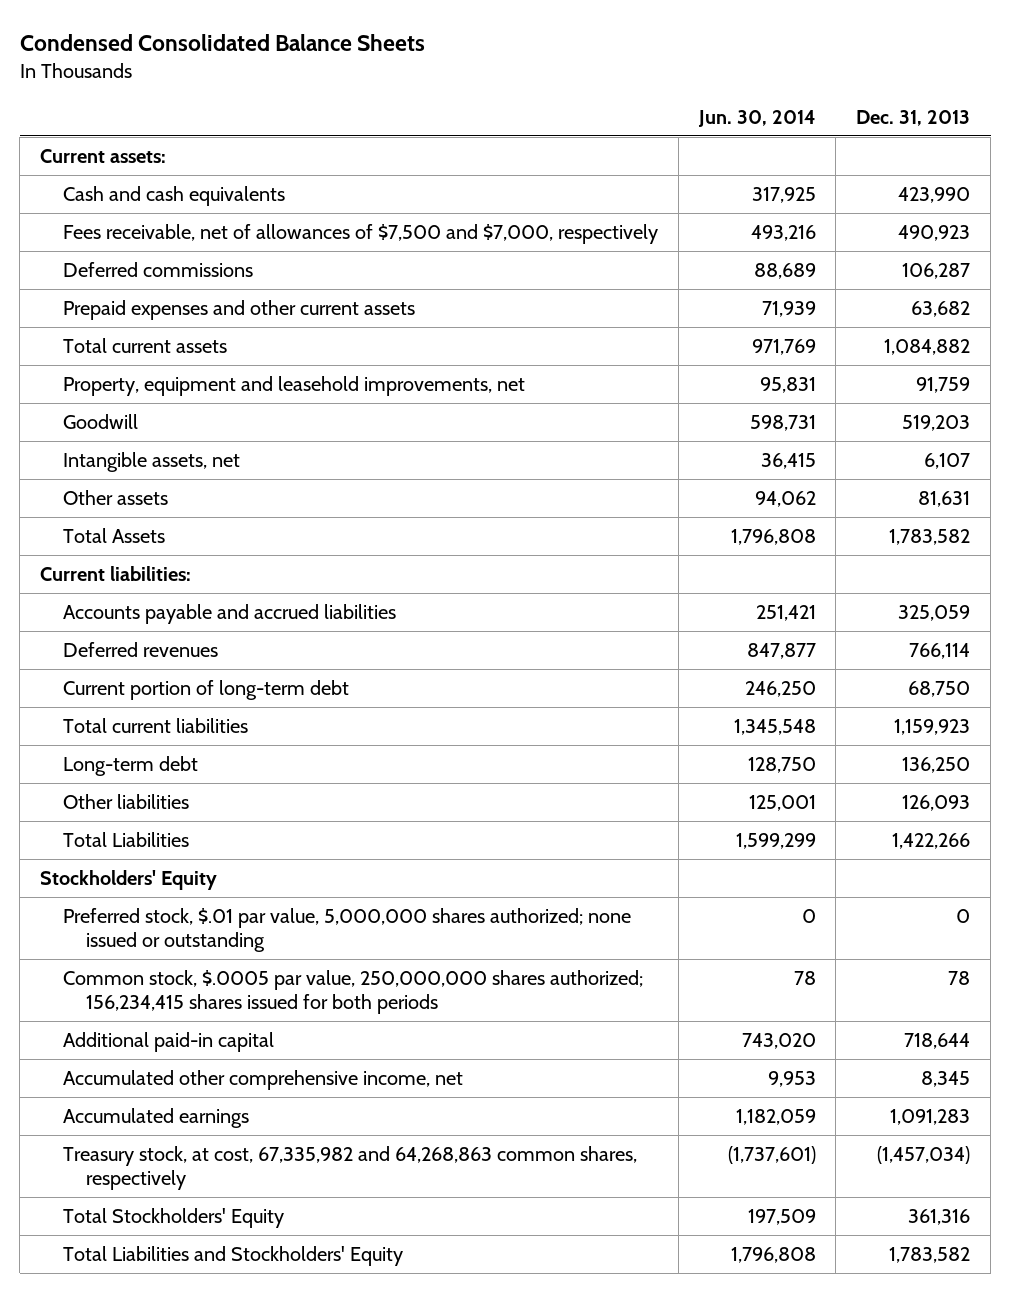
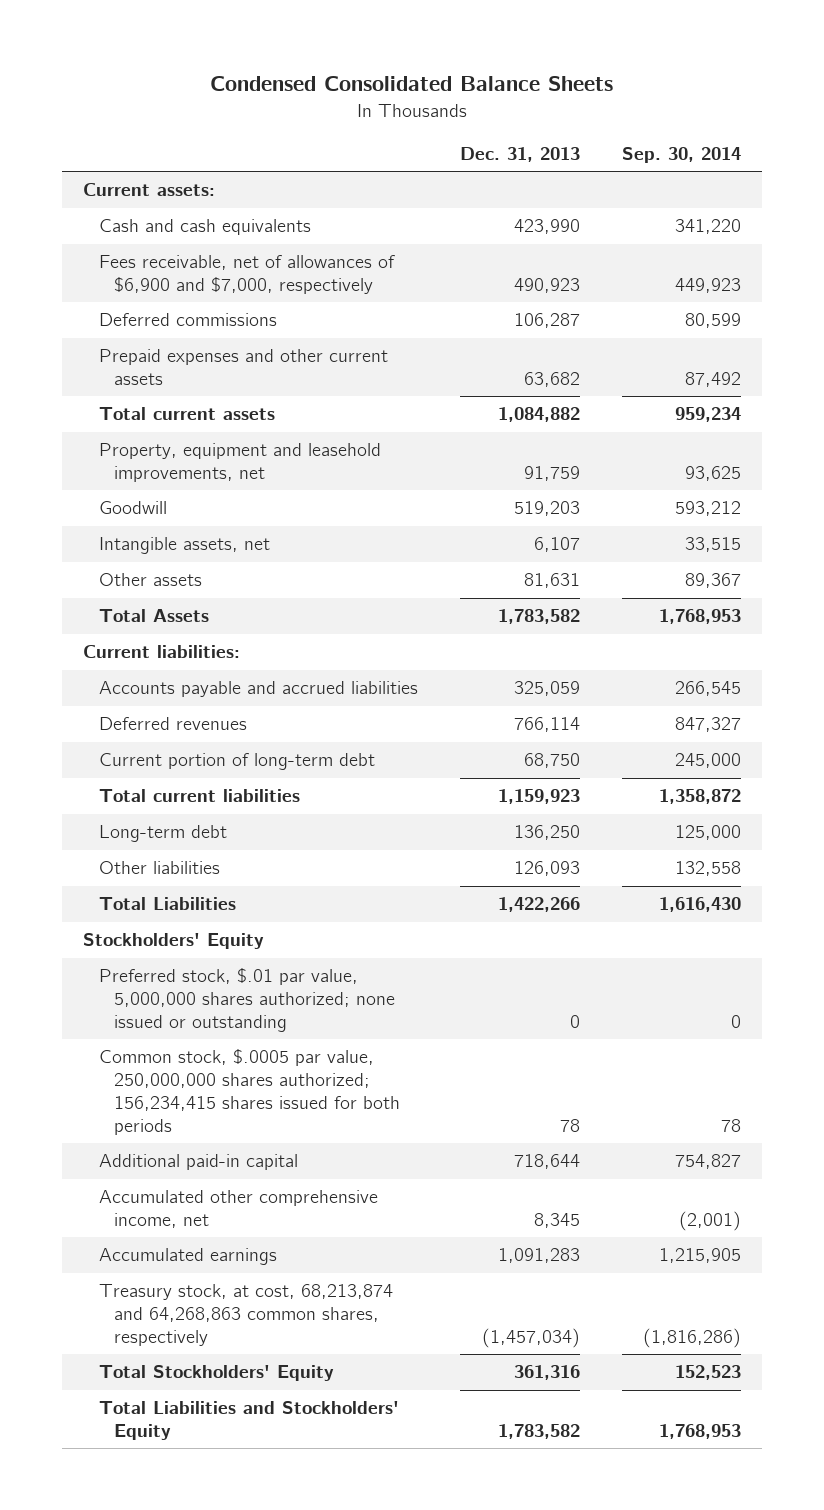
[697,109,816,127] Jun. 30, 2014 -> none
none -> [621,146,741,163] Sep. 30, 2014
[63,224,659,245] Fees receivable, net of allowances of $7,500 and $7,000, respectively -> [98,255,395,295] Fees receivable, net of allowances of $6,900 and $7,000, respectively
[63,1146,638,1190] Treasury stock, at cost, 67,335,982 and 64,268,863 common shares, respectively -> [98,1284,393,1346] Treasury stock, at cost, 68,213,874 and 64,268,863 common shares, respectively

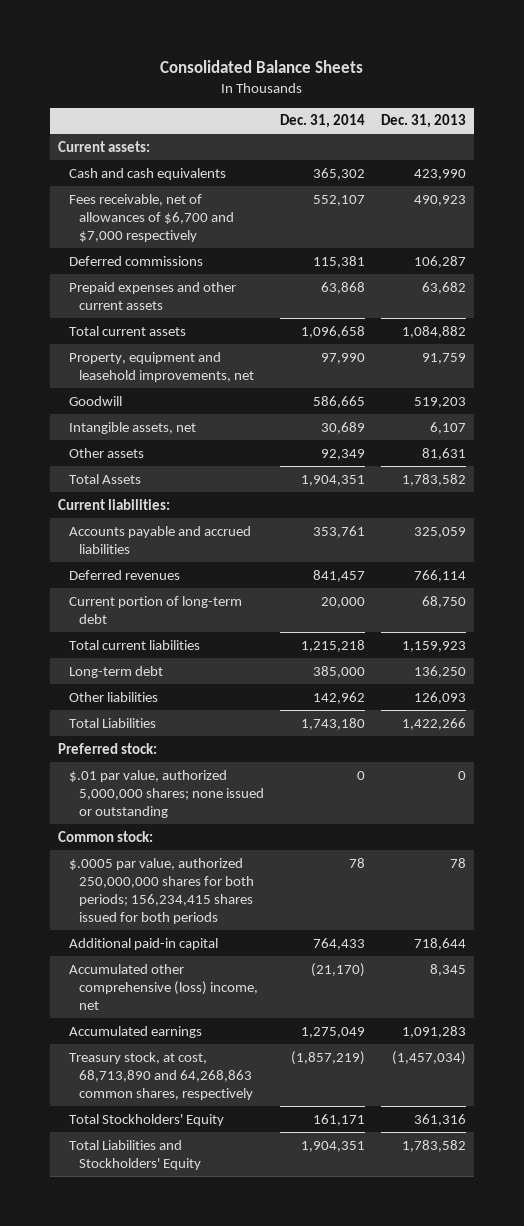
[209,76,613,92] Condensed Consolidated Balance Sheets -> [160,60,364,74] Consolidated Balance Sheets
[621,146,741,163] Sep. 30, 2014 -> none
none -> [279,114,365,129] Dec. 31, 2014
[98,255,395,295] Fees receivable, net of allowances of $6,900 and $7,000, respectively -> [68,193,235,242] Fees receivable, net of allowances of $6,700 and $7,000 respectively
[83,933,265,950] Stockholders' Equity -> none
none -> [58,742,158,754] Preferred stock:
[98,968,396,1032] Preferred stock, $.01 par value, 5,000,000 shares authorized; none issued or outstanding -> [68,769,265,818] $.01 par value, authorized 5,000,000 shares; none issued or outstanding
none -> [58,830,154,842] Common stock:
[98,1049,401,1135] Common stock, $.0005 par value, 250,000,000 shares authorized; 156,234,415 shares issued for both periods -> [68,857,255,925] $.0005 par value, authorized 250,000,000 shares for both periods; 156,234,415 shares issued for both periods
[98,1190,378,1229] Accumulated other comprehensive income, net -> [68,963,259,1010] Accumulated other comprehensive (loss) income, net
[98,1284,393,1346] Treasury stock, at cost, 68,213,874 and 64,268,863 common shares, respectively -> [68,1051,254,1100] Treasury stock, at cost, 68,713,890 and 64,268,863 common shares, respectively

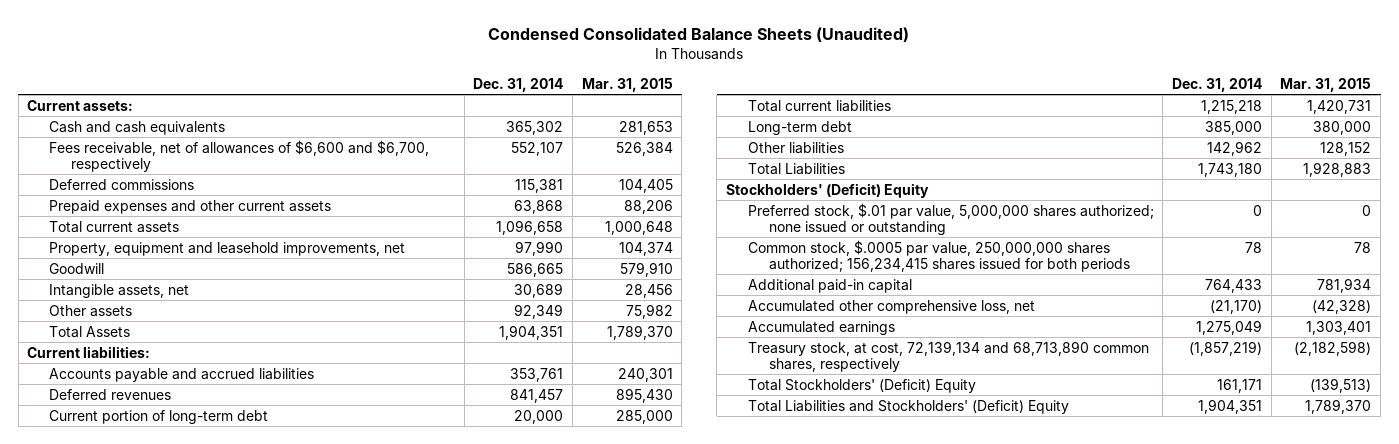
[160,60,364,74] Consolidated Balance Sheets -> [488,27,910,43] Condensed Consolidated Balance Sheets (Unaudited)
[380,114,466,129] Dec. 31, 2013 -> none
none -> [581,77,673,92] Mar. 31, 2015
[68,193,235,242] Fees receivable, net of allowances of $6,700 and $7,000 respectively -> [49,139,430,172] Fees receivable, net of allowances of $6,600 and $6,700, respectively
[58,742,158,754] Preferred stock: -> none
[58,830,154,842] Common stock: -> none
none -> [726,182,930,198] Stockholders' (Deficit) Equity
[68,769,265,818] $.01 par value, authorized 5,000,000 shares; none issued or outstanding -> [747,202,1154,235] Preferred stock, $.01 par value, 5,000,000 shares authorized; none issued or outstanding
[68,857,255,925] $.0005 par value, authorized 250,000,000 shares for both periods; 156,234,415 shares issued for both periods -> [747,239,1131,272] Common stock, $.0005 par value, 250,000,000 shares authorized; 156,234,415 shares issued for both periods
[68,963,259,1010] Accumulated other comprehensive (loss) income, net -> [747,299,1035,314] Accumulated other comprehensive loss, net
[68,1051,254,1100] Treasury stock, at cost, 68,713,890 and 64,268,863 common shares, respectively -> [747,340,1149,372] Treasury stock, at cost, 72,139,134 and 68,713,890 common shares, respectively
[68,1113,224,1126] Total Stockholders' Equity -> [747,378,976,393] Total Stockholders' (Deficit) Equity
[68,1139,202,1170] Total Liabilities and Stockholders' Equity -> [747,399,1069,414] Total Liabilities and Stockholders' (Deficit) Equity

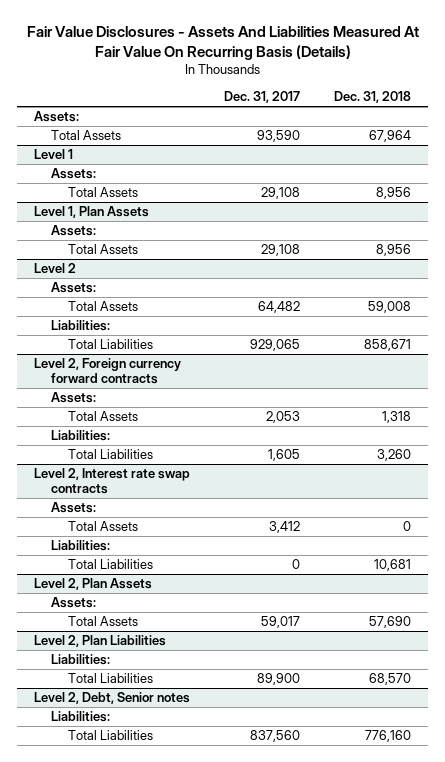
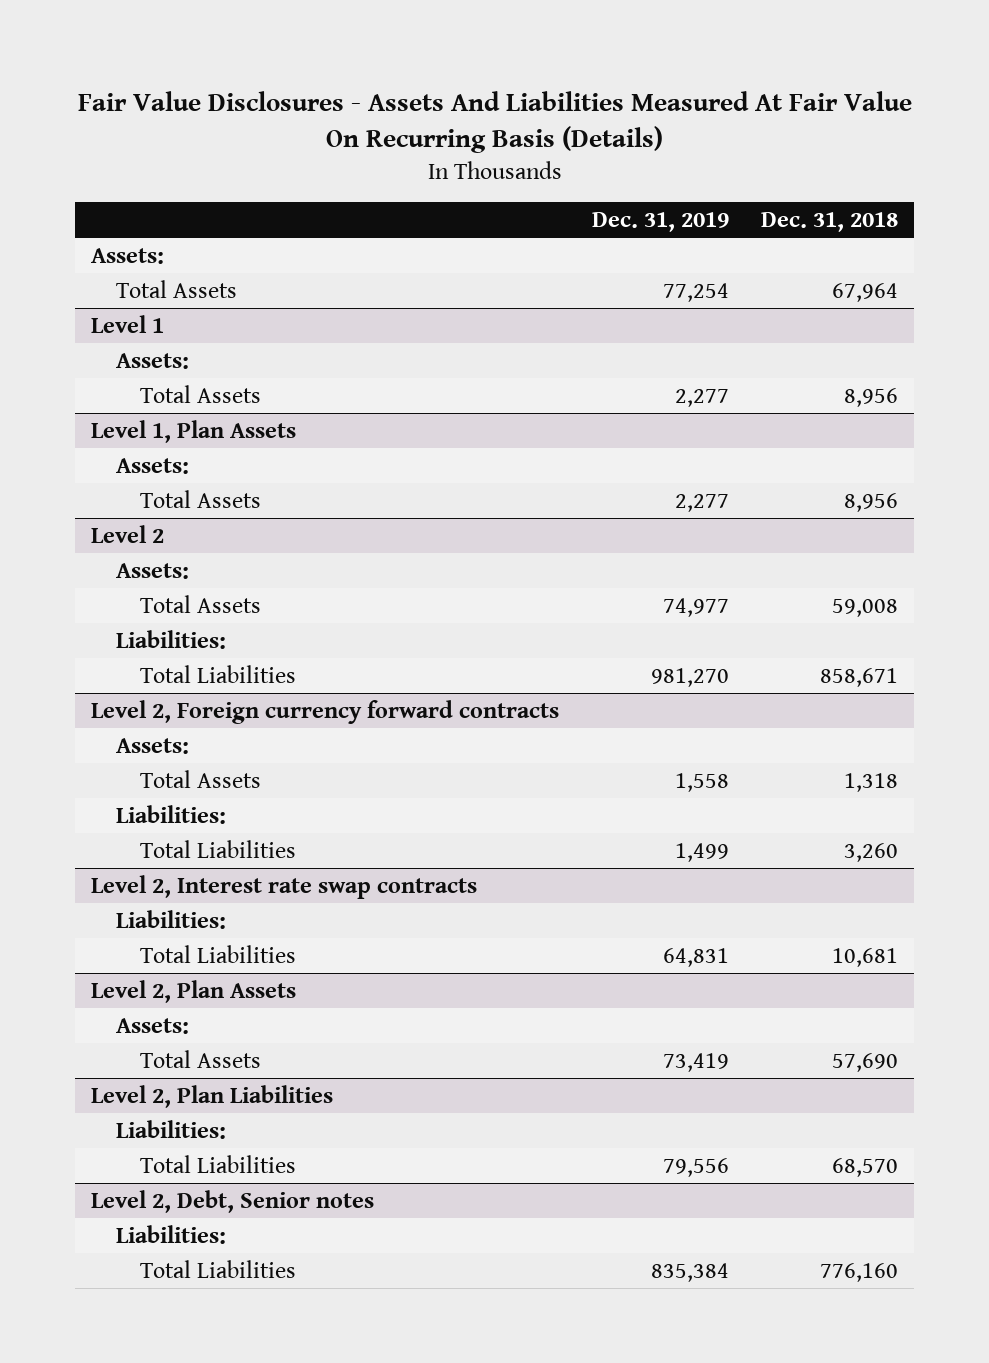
[224,91,301,104] Dec. 31, 2017 -> none
none -> [591,211,729,232] Dec. 31, 2019
[50,502,96,514] Assets: -> none
[67,521,138,532] Total Assets -> none

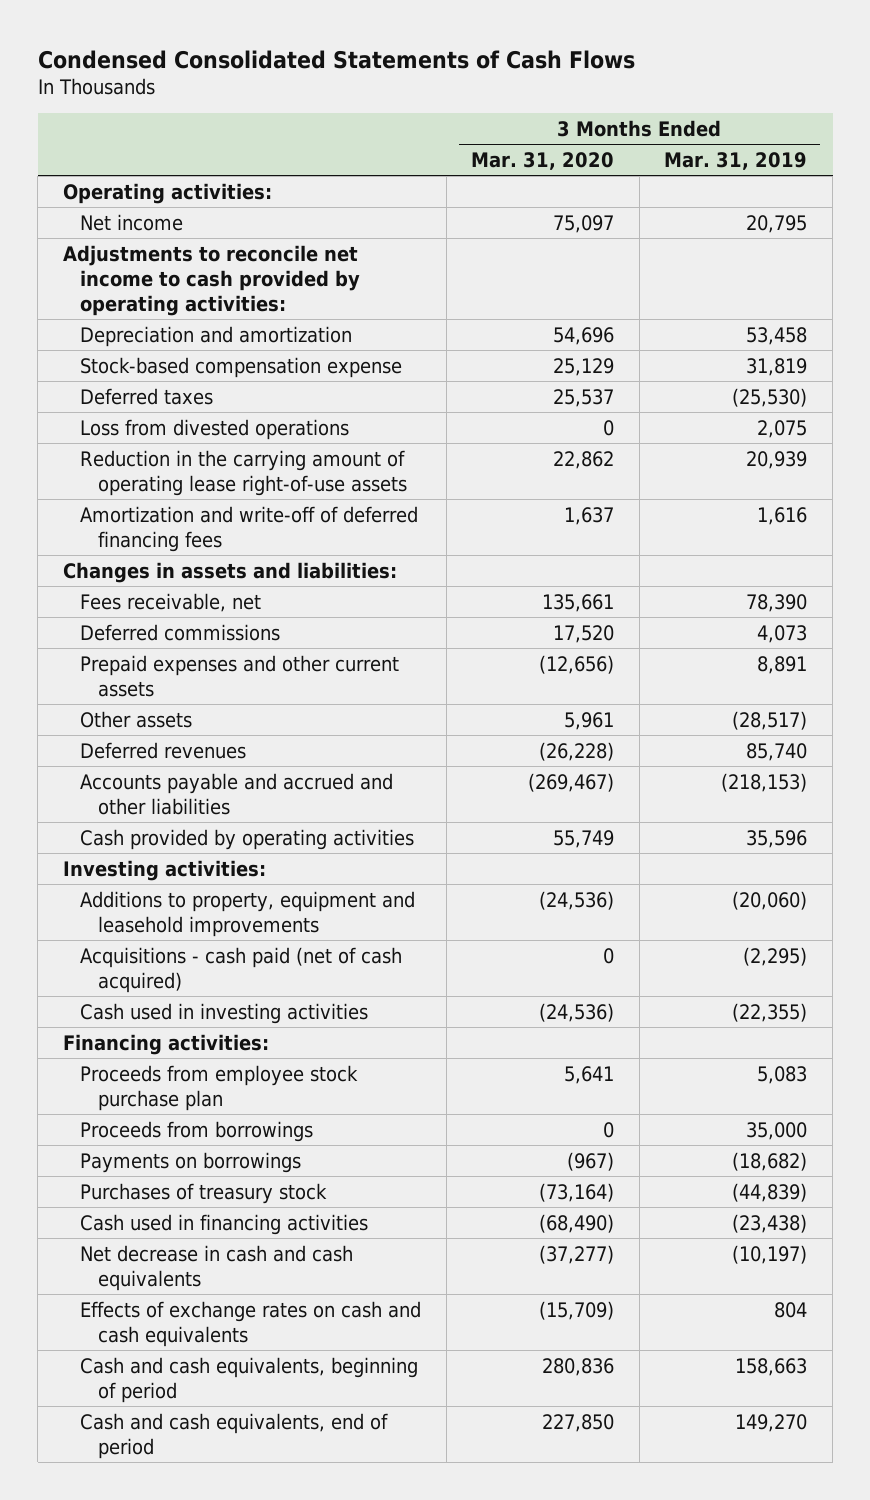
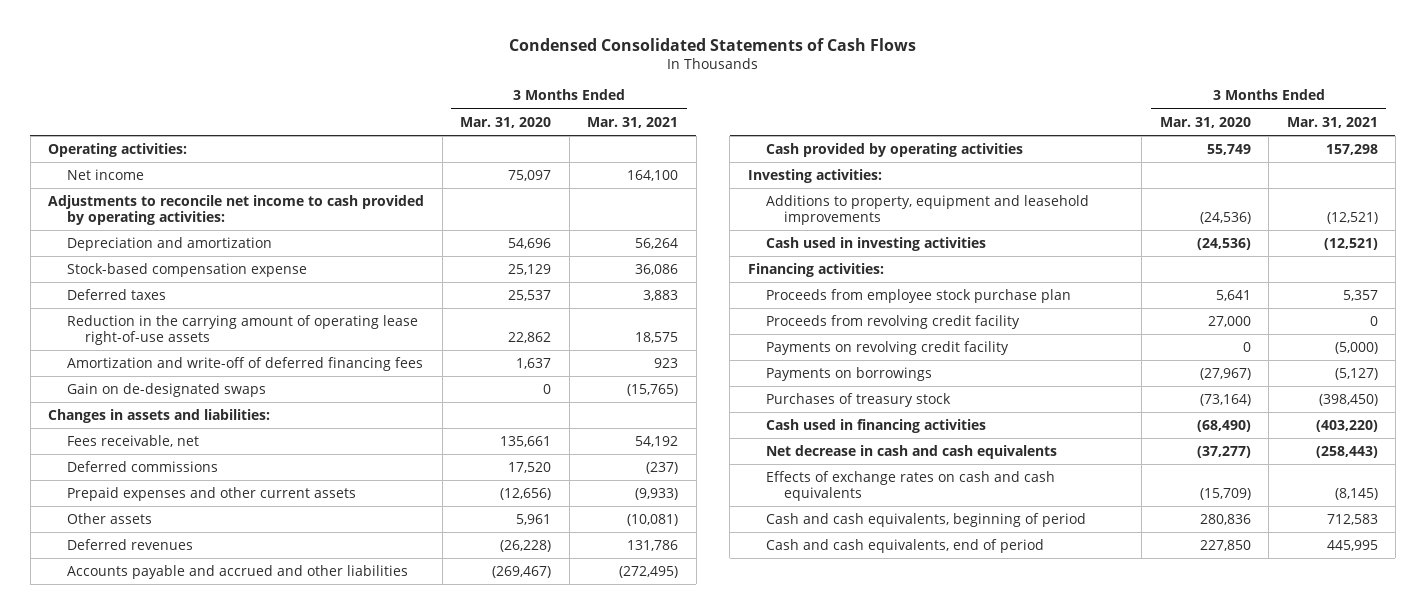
[664,151,808,170] Mar. 31, 2019 -> none
none -> [587,116,679,128] Mar. 31, 2021
[80,418,350,440] Loss from divested operations -> none
none -> [66,382,266,397] Gain on de-designated swaps
[80,946,403,993] Acquisitions - cash paid (net of cash acquired) -> none
[80,1120,314,1142] Proceeds from borrowings -> none
none -> [766,314,1021,329] Proceeds from revolving credit facility
none -> [766,340,1010,355] Payments on revolving credit facility
[567,1151,615,1171] (967) -> [1199,367,1251,380] (27,967)

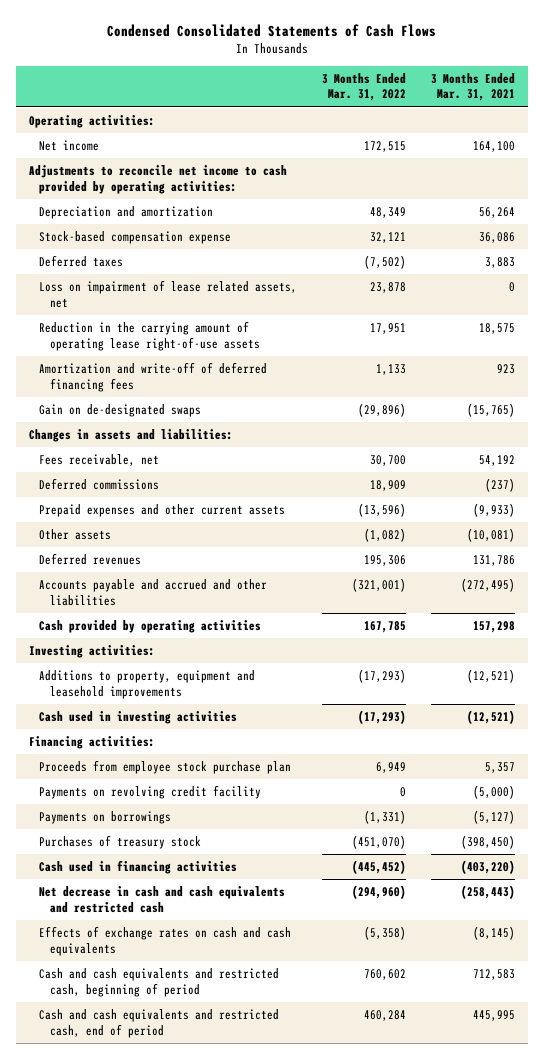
[460,116,552,128] Mar. 31, 2020 -> none
none -> [322,72,407,102] 3 Months Ended Mar. 31, 2022
none -> [39,280,298,308] Loss on impairment of lease related assets, net
[766,314,1021,329] Proceeds from revolving credit facility -> none
[766,444,1058,459] Net decrease in cash and cash equivalents -> [39,886,286,913] Net decrease in cash and cash equivalents and restricted cash
[766,512,1087,527] Cash and cash equivalents, beginning of period -> [39,968,280,997] Cash and cash equivalents and restricted cash, beginning of period
[766,538,1045,553] Cash and cash equivalents, end of period -> [39,1009,280,1038] Cash and cash equivalents and restricted cash, end of period

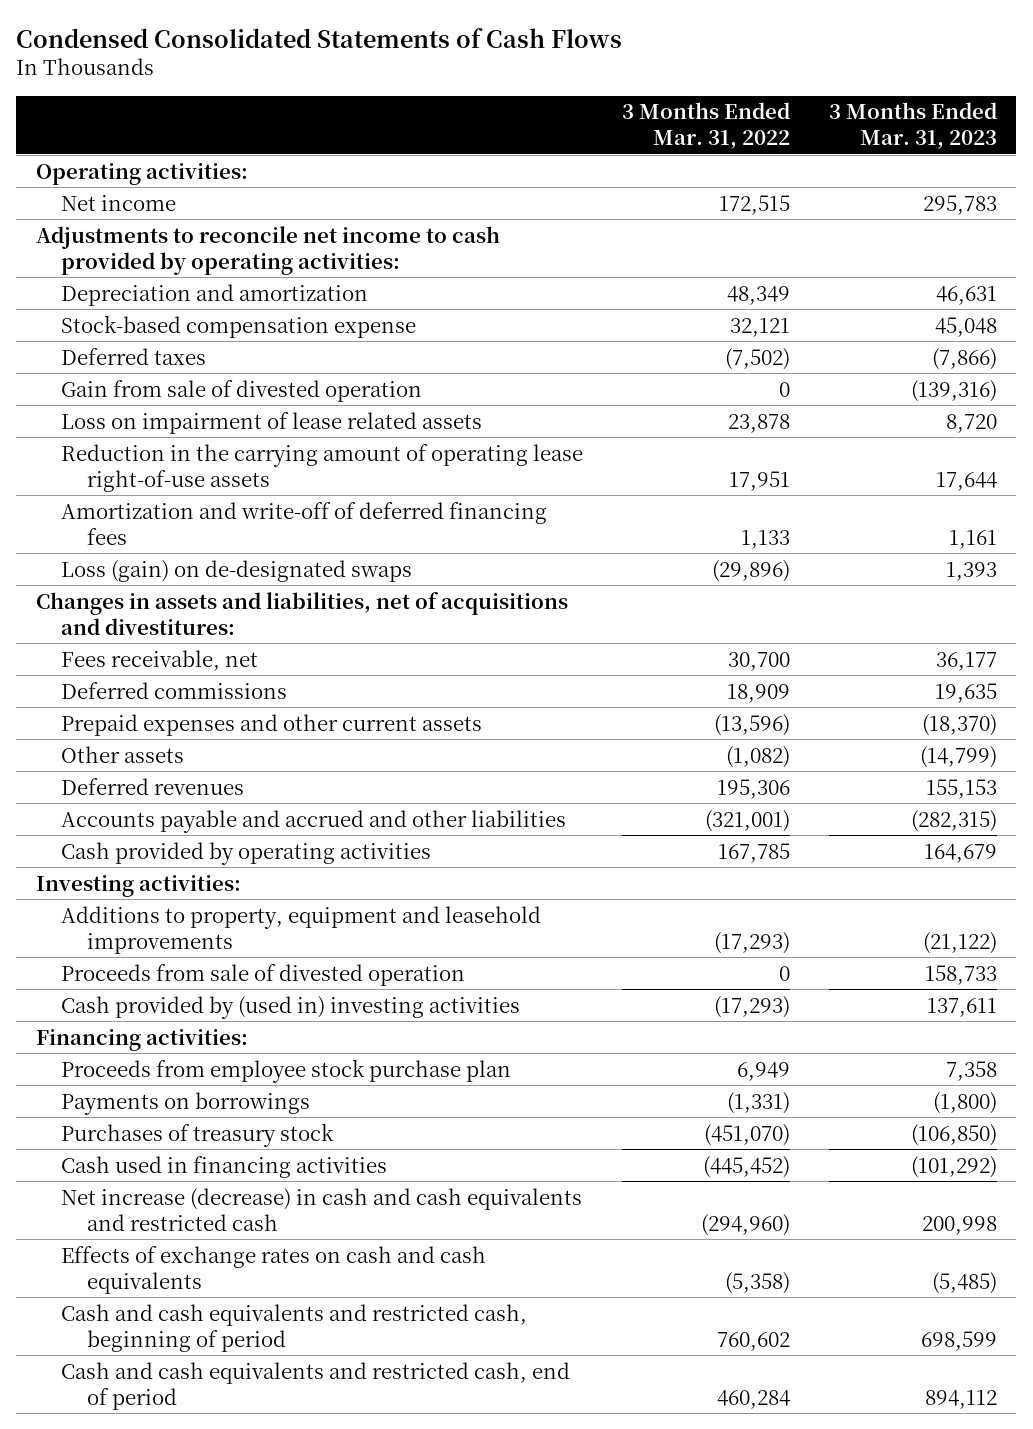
[431,72,516,102] 3 Months Ended Mar. 31, 2021 -> none
none -> [828,102,997,150] 3 Months Ended Mar. 31, 2023
none -> [61,379,423,402] Gain from sale of divested operation
[39,280,298,308] Loss on impairment of lease related assets, net -> [61,411,483,434] Loss on impairment of lease related assets
[39,404,202,418] Gain on de-designated swaps -> [61,559,413,582] Loss (gain) on de-designated swaps
[28,429,233,443] Changes in assets and liabilities: -> [35,591,568,635] Changes in assets and liabilities, net of acquisitions and divestitures:
none -> [61,963,466,986] Proceeds from sale of divested operation
[39,711,238,725] Cash used in investing activities -> [61,995,521,1019] Cash provided by (used in) investing activities
[39,785,262,800] Payments on revolving credit facility -> none
[39,886,286,913] Net decrease in cash and cash equivalents and restricted cash -> [61,1187,583,1231] Net increase (decrease) in cash and cash equivalents and restricted cash

